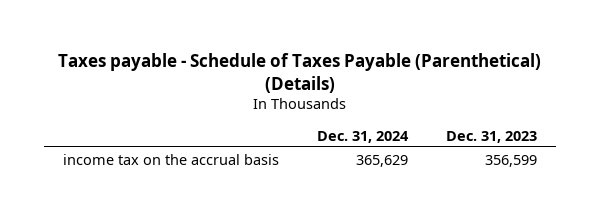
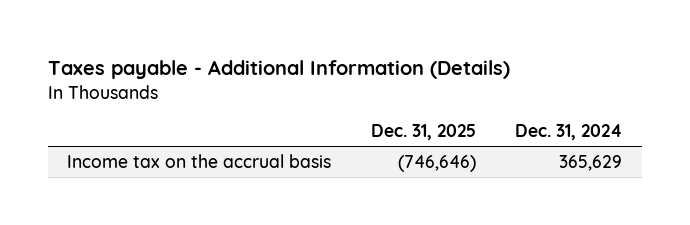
[58,52,542,93] Taxes payable - Schedule of Taxes Payable (Parenthetical) (Details) -> [47,59,510,79] Taxes payable - Additional Information (Details)
[446,130,538,143] Dec. 31, 2023 -> none
none -> [370,124,476,141] Dec. 31, 2025
[63,153,280,165] income tax on the accrual basis -> [67,154,332,169] Income tax on the accrual basis

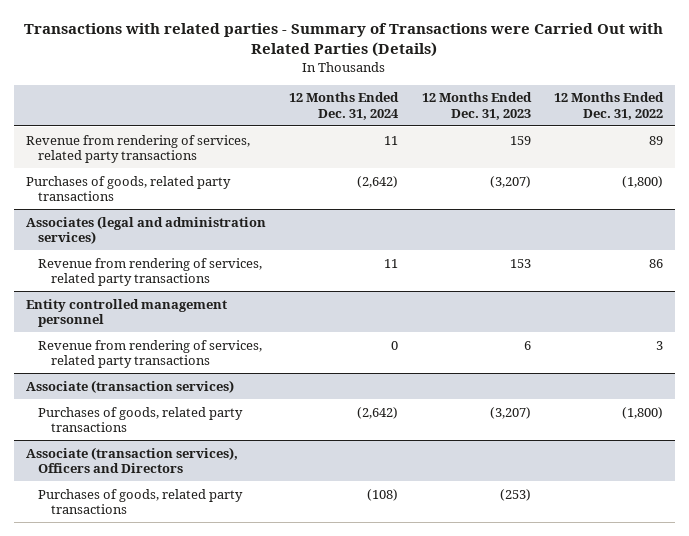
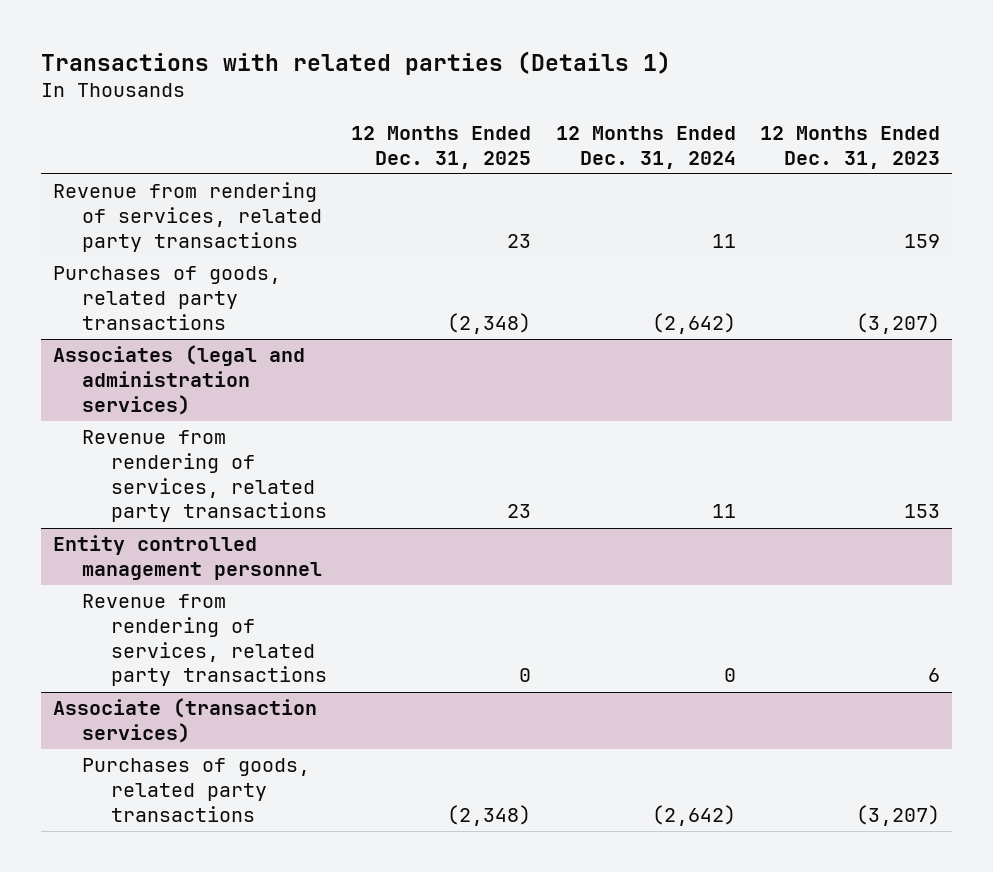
[24,22,664,58] Transactions with related parties - Summary of Transactions were Carried Out with Related Parties (Details) -> [40,50,671,75] Transactions with related parties (Details 1)
[554,92,665,120] 12 Months Ended Dec. 31, 2022 -> none
none -> [351,125,532,169] 12 Months Ended Dec. 31, 2025
[25,446,238,473] Associate (transaction services), Officers and Directors -> none
[38,488,244,514] Purchases of goods, related party transactions -> none

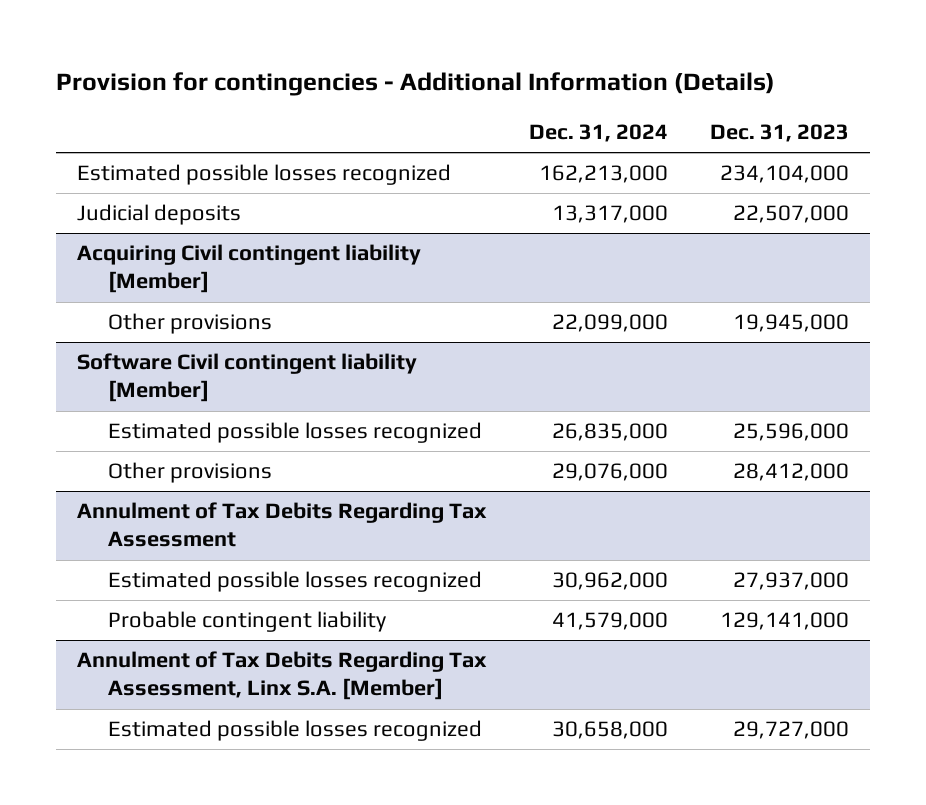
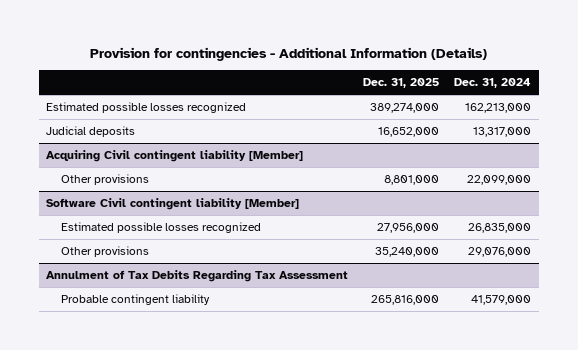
[710,124,850,143] Dec. 31, 2023 -> none
none -> [363,78,440,89] Dec. 31, 2025
[107,571,482,593] Estimated possible losses recognized -> none
[77,651,488,701] Annulment of Tax Debits Regarding Tax Assessment, Linx S.A. [Member] -> none
[107,720,482,742] Estimated possible losses recognized -> none

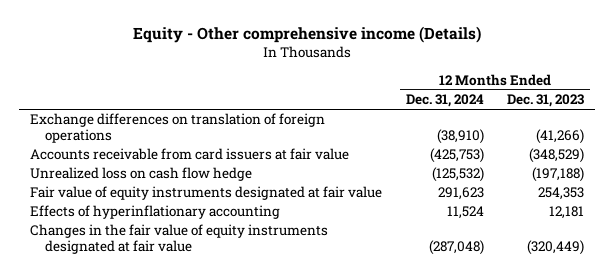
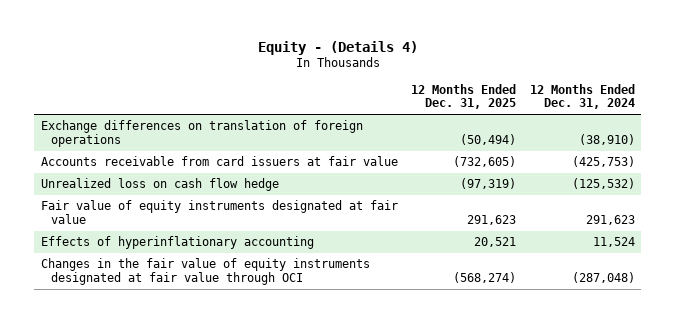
[133,26,482,44] Equity - Other comprehensive income (Details) -> [257,40,418,55] Equity - (Details 4)
[506,94,584,108] Dec. 31, 2023 -> none
none -> [411,84,517,110] 12 Months Ended Dec. 31, 2025
[30,224,329,255] Changes in the fair value of equity instruments designated at fair value -> [40,258,370,285] Changes in the fair value of equity instruments designated at fair value through OCI

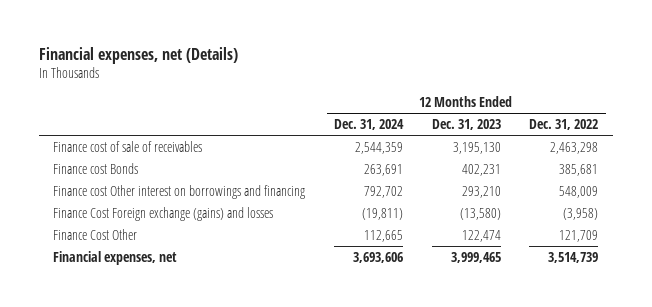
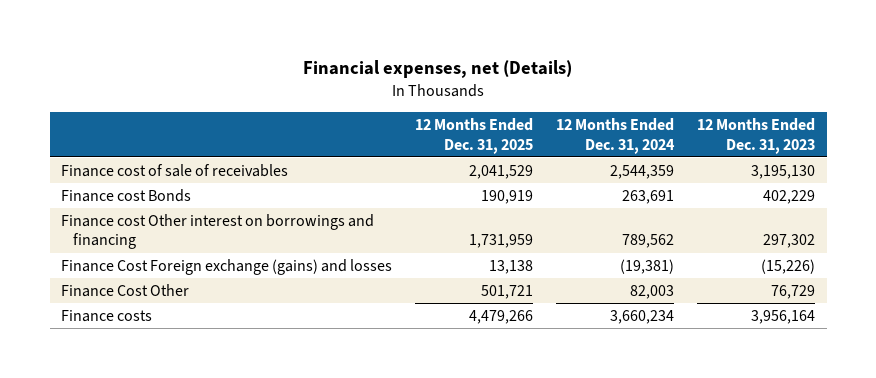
[529,119,599,131] Dec. 31, 2022 -> none
none -> [415,118,534,154] 12 Months Ended Dec. 31, 2025
[53,250,178,265] Financial expenses, net -> none
[461,163,501,176] 402,231 -> [763,189,816,204] 402,229
[363,185,403,198] 792,702 -> [622,234,675,249] 789,562
[461,185,501,198] 293,210 -> [763,234,816,249] 297,302
[361,207,403,220] (19,811) -> [620,258,675,274] (19,381)
[459,207,501,220] (13,580) -> [761,258,816,274] (15,226)
[363,229,403,242] 112,665 -> [630,284,675,299] 82,003
[461,229,501,242] 122,474 -> [771,284,816,299] 76,729
none -> [61,309,153,322] Finance costs

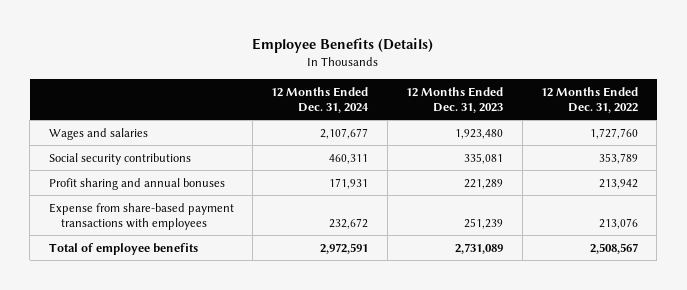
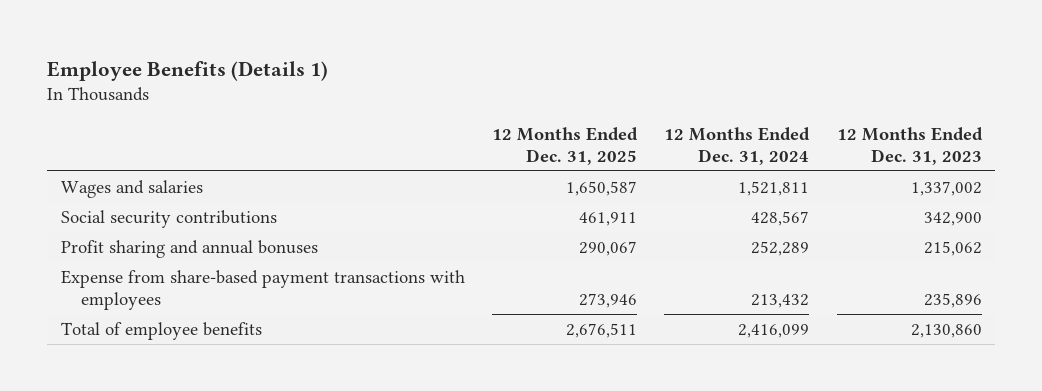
[252,38,434,54] Employee Benefits (Details) -> [46,60,328,81] Employee Benefits (Details 1)
[540,86,638,113] 12 Months Ended Dec. 31, 2022 -> none
none -> [491,126,638,165] 12 Months Ended Dec. 31, 2025
[320,127,369,139] 2,107,677 -> [738,180,810,196] 1,521,811
[455,128,504,139] 1,923,480 -> [910,180,982,196] 1,337,002
[329,153,369,164] 460,311 -> [751,210,810,226] 428,567
[464,152,504,164] 335,081 -> [923,211,982,226] 342,900
[329,177,369,189] 171,931 -> [751,240,810,256] 252,289
[464,178,504,189] 221,289 -> [923,240,982,256] 215,062
[329,217,369,229] 232,672 -> [751,294,810,309] 213,432
[464,217,504,229] 251,239 -> [923,293,982,309] 235,896
[320,242,369,254] 2,972,591 -> [738,323,810,338] 2,416,099
[455,242,504,254] 2,731,089 -> [910,323,982,338] 2,130,860

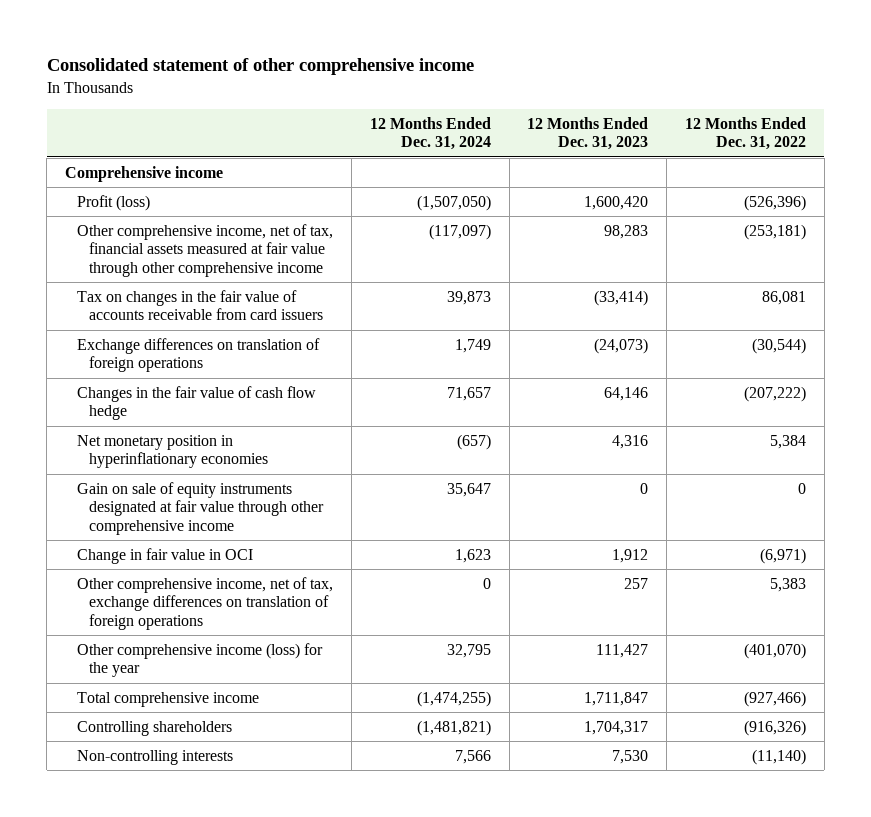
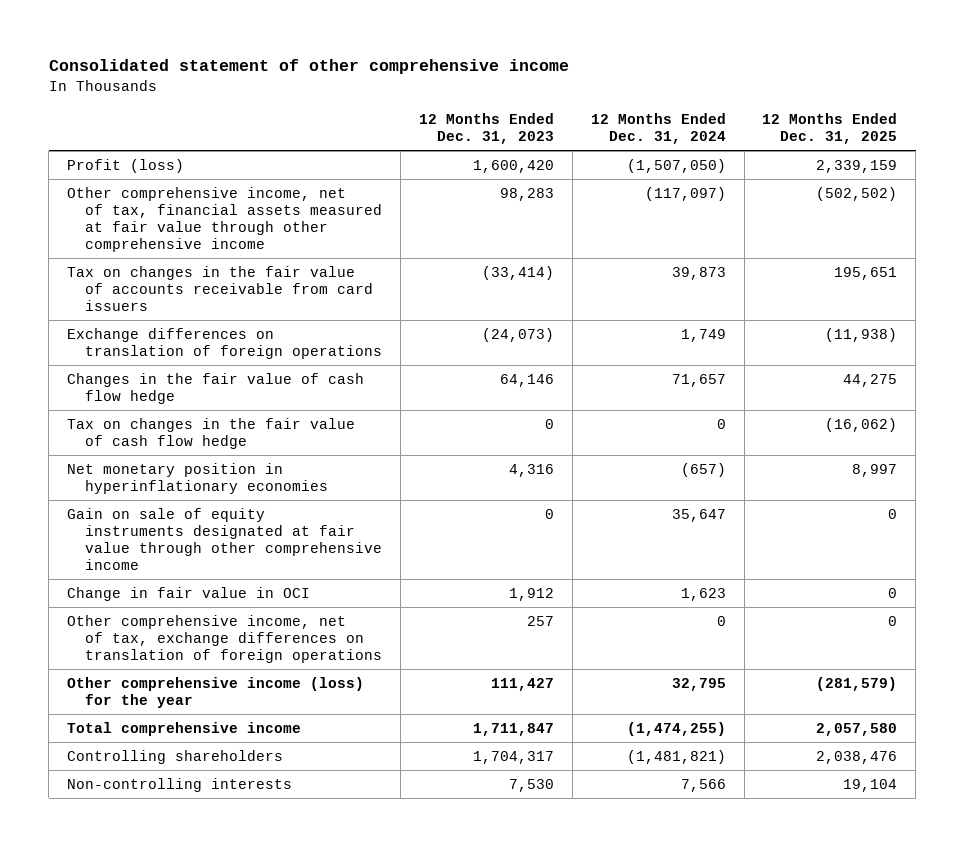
[685,116,807,151] 12 Months Ended Dec. 31, 2022 -> none
none -> [762,112,898,144] 12 Months Ended Dec. 31, 2025
[65,165,224,182] Comprehensive income -> none
none -> [67,417,356,449] Tax on changes in the fair value of cash flow hedge

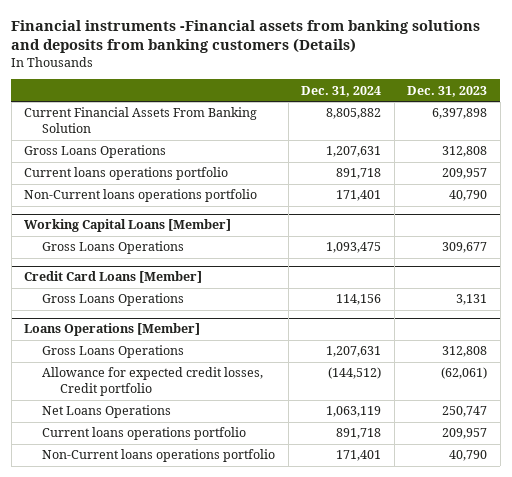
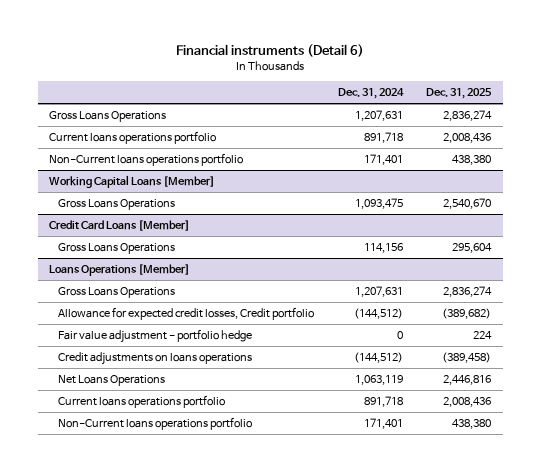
[11,19,481,54] Financial instruments -Financial assets from banking solutions and deposits from banking customers (Details) -> [176,44,365,58] Financial instruments (Detail 6)
[407,85,488,97] Dec. 31, 2023 -> none
none -> [426,88,493,100] Dec. 31, 2025
[24,107,258,134] Current Financial Assets From Banking Solution -> none
none -> [58,328,253,343] Fair value adjustment - portfolio hedge
none -> [58,351,253,365] Credit adjustments on loans operations

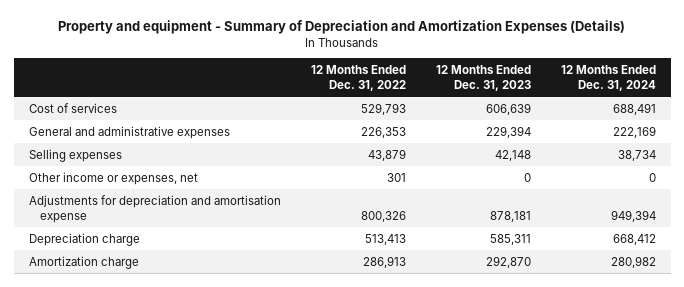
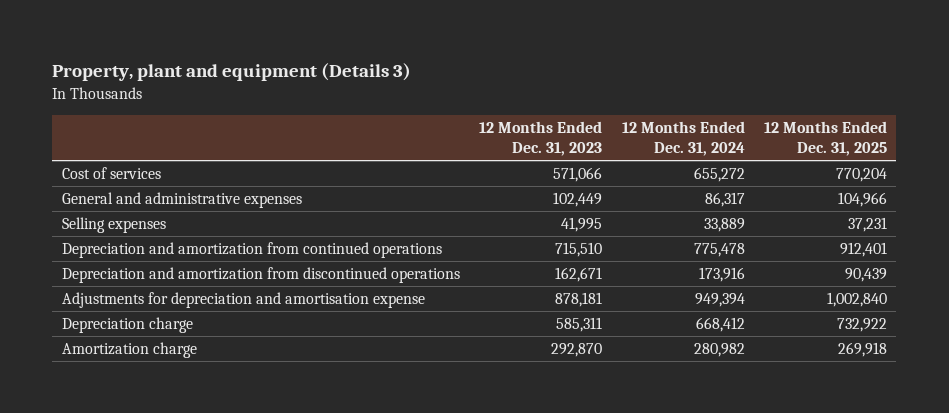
[58,20,626,35] Property and equipment - Summary of Depreciation and Amortization Expenses (Details) -> [52,63,412,82] Property, plant and equipment (Details 3)
[310,65,406,91] 12 Months Ended Dec. 31, 2022 -> none
none -> [763,121,887,156] 12 Months Ended Dec. 31, 2025
[28,171,198,185] Other income or expenses, net -> none
[485,102,531,115] 606,639 -> [553,167,603,183] 571,066
[612,102,656,115] 688,491 -> [693,167,745,183] 655,272
[485,125,531,138] 229,394 -> [553,192,603,208] 102,449
[612,125,656,138] 222,169 -> [704,192,745,208] 86,317
[494,149,531,161] 42,148 -> [561,217,603,233] 41,995
[617,149,656,161] 38,734 -> [703,218,745,233] 33,889
none -> [61,242,442,259] Depreciation and amortization from continued operations
none -> [61,267,460,284] Depreciation and amortization from discontinued operations

